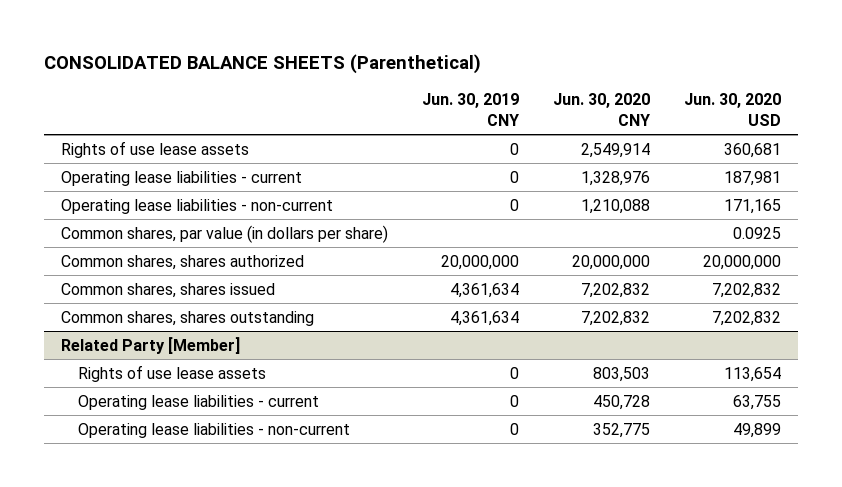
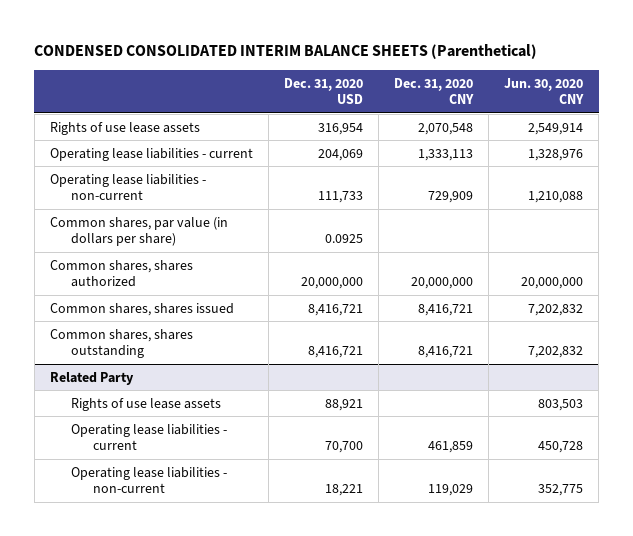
[44,54,482,75] CONSOLIDATED BALANCE SHEETS (Parenthetical) -> [34,44,538,60] CONDENSED CONSOLIDATED INTERIM BALANCE SHEETS (Parenthetical)
[422,93,520,126] Jun. 30, 2019 CNY -> none
[683,93,781,126] Jun. 30, 2020 USD -> none
none -> [284,77,364,104] Dec. 31, 2020 USD
none -> [394,77,475,104] Dec. 31, 2020 CNY
[61,336,241,354] Related Party [Member] -> [50,371,135,385] Related Party

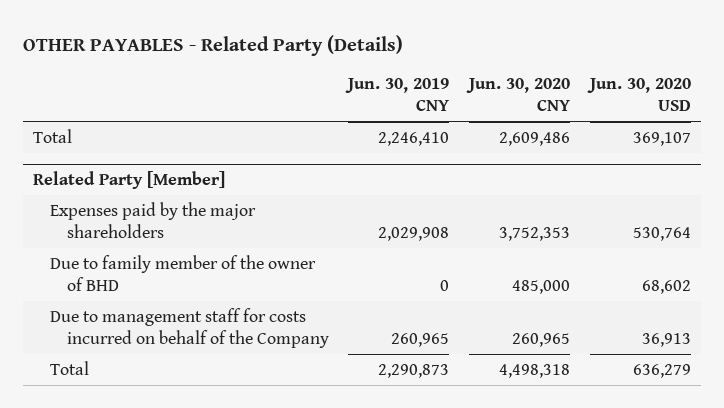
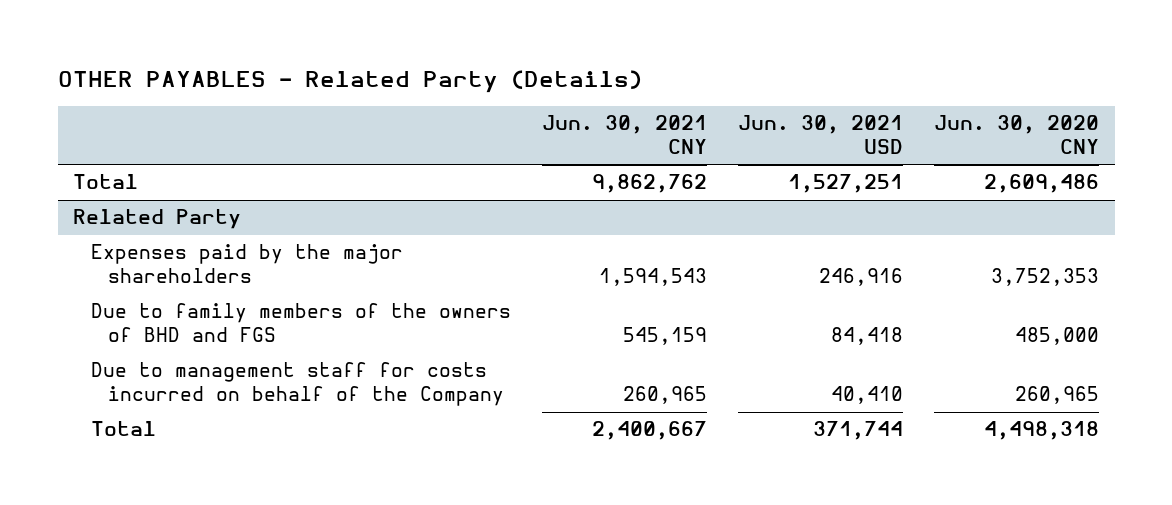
[345,78,450,112] Jun. 30, 2019 CNY -> none
[587,78,692,112] Jun. 30, 2020 USD -> none
none -> [541,115,707,155] Jun. 30, 2021 CNY
none -> [737,115,903,155] Jun. 30, 2021 USD
[33,170,226,189] Related Party [Member] -> [73,209,242,230] Related Party
[50,254,317,292] Due to family member of the owner of BHD -> [90,303,511,343] Due to family members of the owners of BHD and FGS

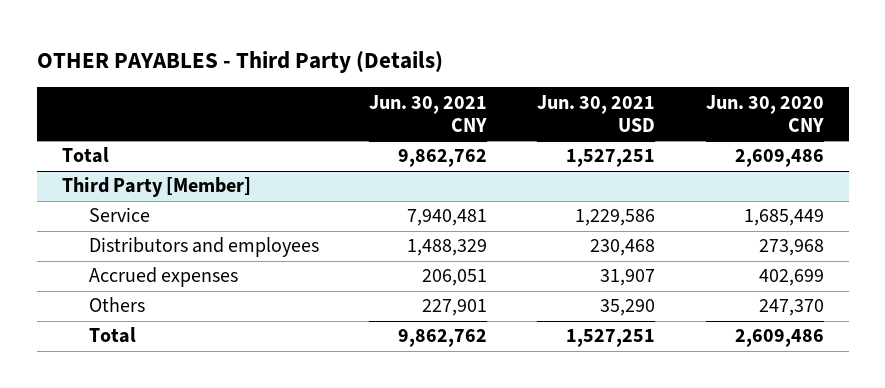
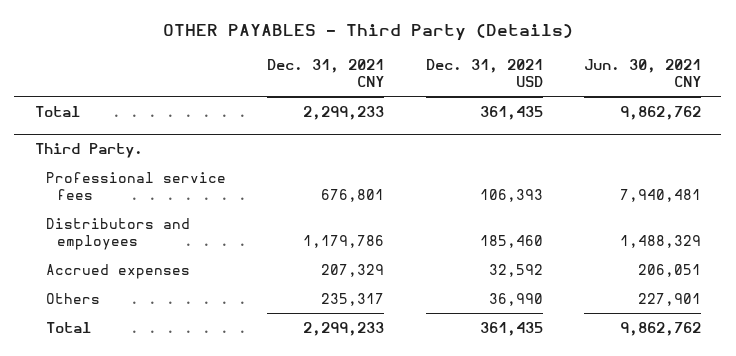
[537,94,656,132] Jun. 30, 2021 USD -> none
[705,94,824,132] Jun. 30, 2020 CNY -> none
none -> [267,58,385,88] Dec. 31, 2021 CNY
none -> [425,58,543,88] Dec. 31, 2021 USD
[61,177,251,198] Third Party [Member] -> [34,143,143,159] Third Party.
[89,207,151,223] Service -> [45,171,226,201] Professional service fees

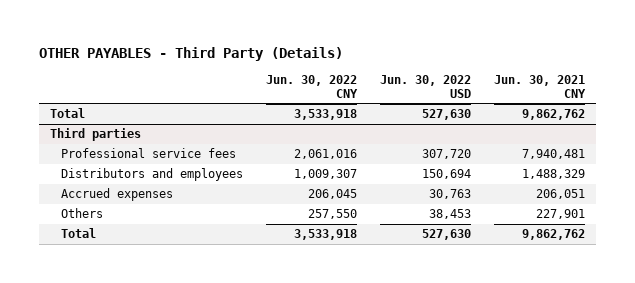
[267,58,385,88] Dec. 31, 2021 CNY -> none
[425,58,543,88] Dec. 31, 2021 USD -> none
none -> [266,74,359,98] Jun. 30, 2022 CNY
none -> [379,74,471,98] Jun. 30, 2022 USD
[34,143,143,159] Third Party. -> [50,128,142,142] Third parties

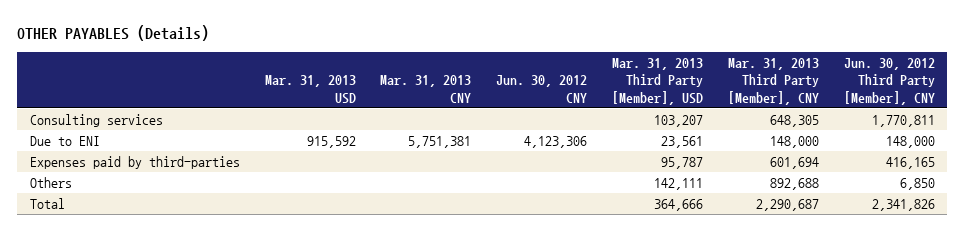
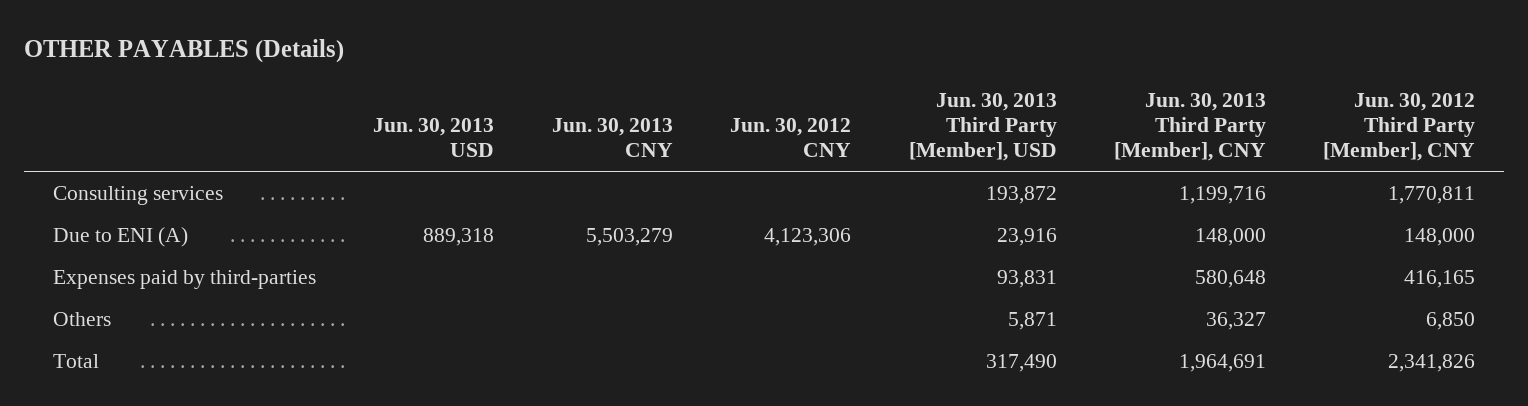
[264,75,356,104] Mar. 31, 2013 USD -> none
[380,75,472,103] Mar. 31, 2013 CNY -> none
[612,57,704,105] Mar. 31, 2013 Third Party [Member], USD -> none
[727,57,819,105] Mar. 31, 2013 Third Party [Member], CNY -> none
none -> [373,117,495,157] Jun. 30, 2013 USD
none -> [551,117,673,157] Jun. 30, 2013 CNY
none -> [908,92,1057,161] Jun. 30, 2013 Third Party [Member], USD
none -> [1114,92,1267,161] Jun. 30, 2013 Third Party [Member], CNY
[29,135,100,146] Due to ENI -> [52,227,188,248] Due to ENI (A)

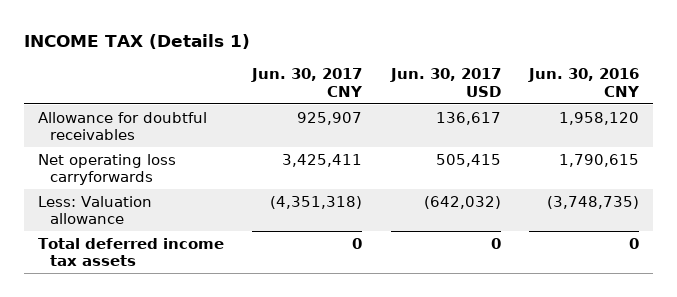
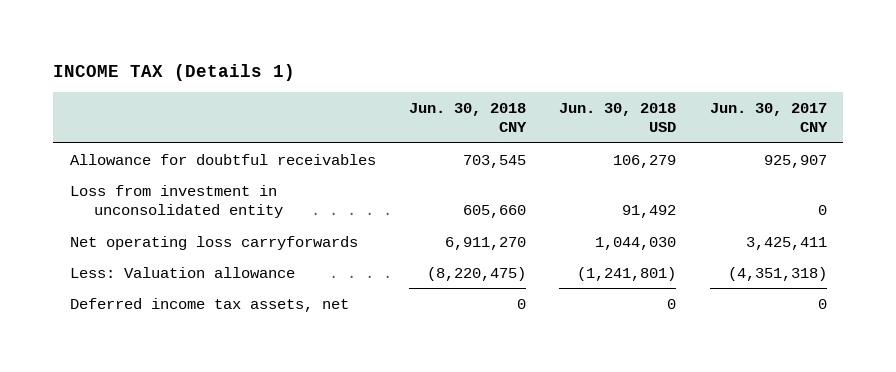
[389,68,501,97] Jun. 30, 2017 USD -> none
[528,68,641,97] Jun. 30, 2016 CNY -> none
none -> [408,102,527,133] Jun. 30, 2018 CNY
none -> [559,102,677,133] Jun. 30, 2018 USD
none -> [69,184,283,219] Loss from investment in unconsolidated entity
[38,237,225,267] Total deferred income tax assets -> [69,297,349,312] Deferred income tax assets, net

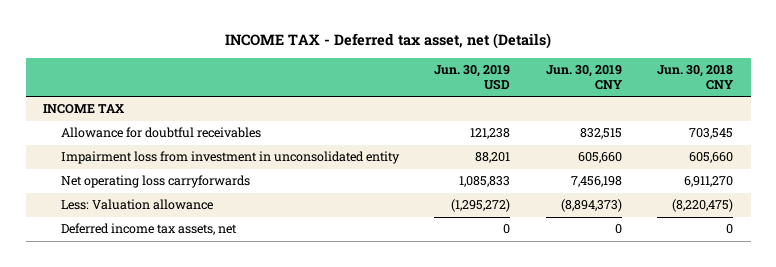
[52,63,295,81] INCOME TAX (Details 1) -> [225,33,552,50] INCOME TAX - Deferred tax asset, net (Details)
[559,102,677,133] Jun. 30, 2018 USD -> none
[709,102,828,133] Jun. 30, 2017 CNY -> none
none -> [434,65,511,90] Jun. 30, 2019 USD
none -> [545,65,622,90] Jun. 30, 2019 CNY
none -> [43,104,125,115] INCOME TAX
[69,184,283,219] Loss from investment in unconsolidated entity -> [61,151,401,165] Impairment loss from investment in unconsolidated entity

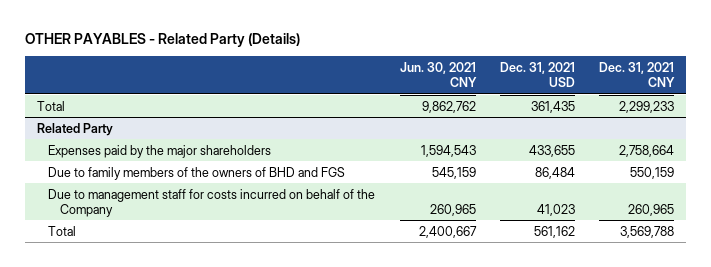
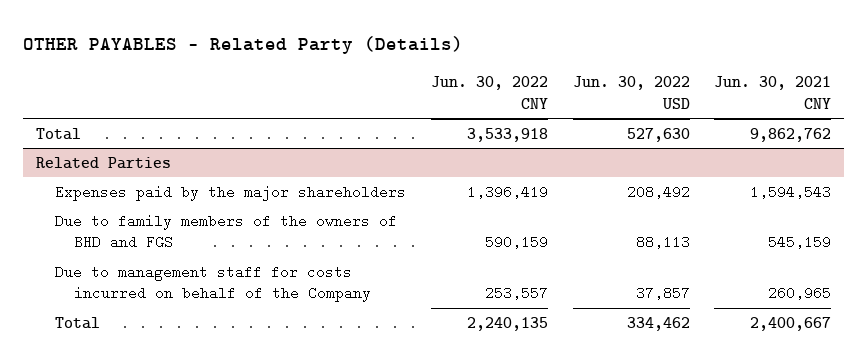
[500,61,576,88] Dec. 31, 2021 USD -> none
[599,61,676,88] Dec. 31, 2021 CNY -> none
none -> [430,76,548,109] Jun. 30, 2022 CNY
none -> [572,76,690,109] Jun. 30, 2022 USD
[36,122,113,136] Related Party -> [35,156,171,169] Related Parties

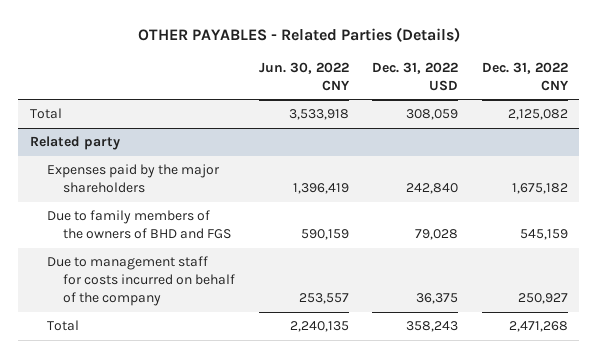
[23,35,464,54] OTHER PAYABLES - Related Party (Details) -> [137,26,460,42] OTHER PAYABLES - Related Parties (Details)
[572,76,690,109] Jun. 30, 2022 USD -> none
[714,76,832,109] Jun. 30, 2021 CNY -> none
none -> [372,61,459,91] Dec. 31, 2022 USD
none -> [481,61,569,91] Dec. 31, 2022 CNY
[35,156,171,169] Related Parties -> [29,136,120,151] Related party
[54,264,372,303] Due to management staff for costs incurred on behalf of the Company -> [46,256,236,307] Due to management staff for costs incurred on behalf of the company

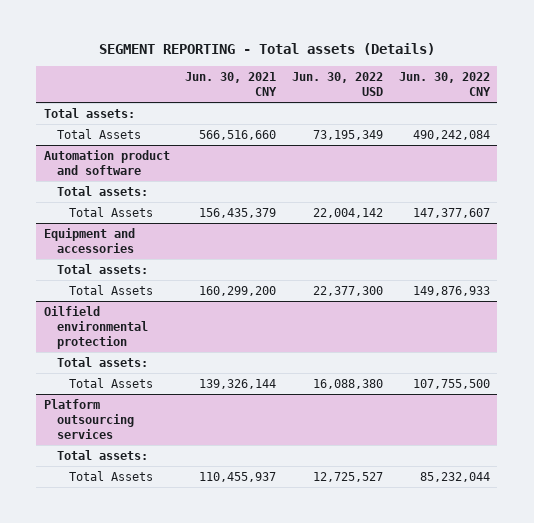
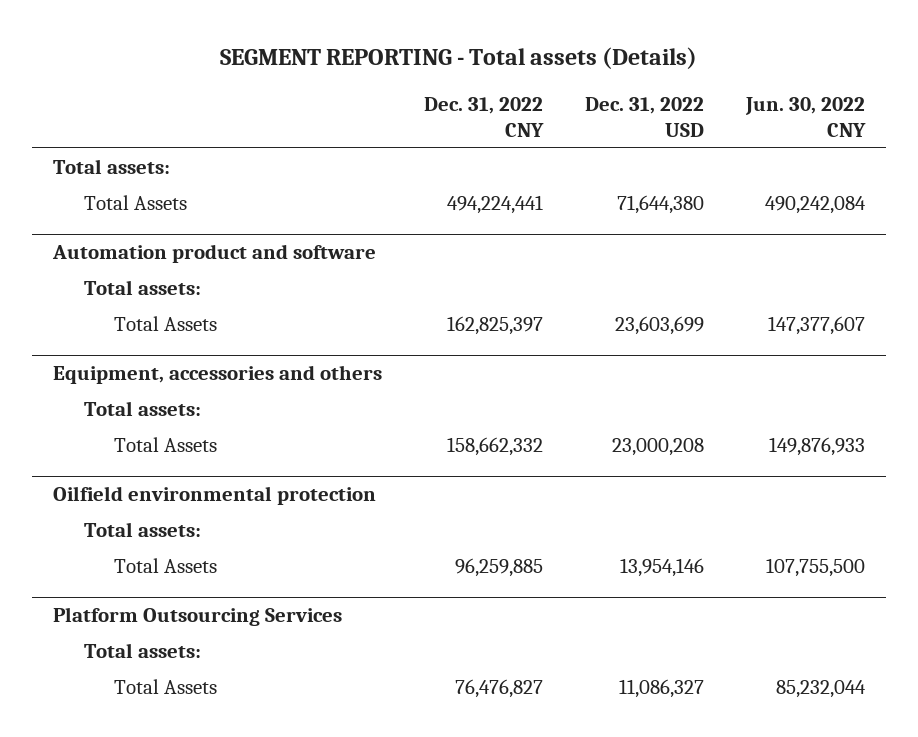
[185,71,278,96] Jun. 30, 2021 CNY -> none
[292,71,384,96] Jun. 30, 2022 USD -> none
none -> [424,96,545,137] Dec. 31, 2022 CNY
none -> [585,96,705,137] Dec. 31, 2022 USD
[43,227,135,253] Equipment and accessories -> [53,365,383,385] Equipment, accessories and others
[43,398,134,439] Platform outsourcing services -> [53,607,343,627] Platform Outsourcing Services

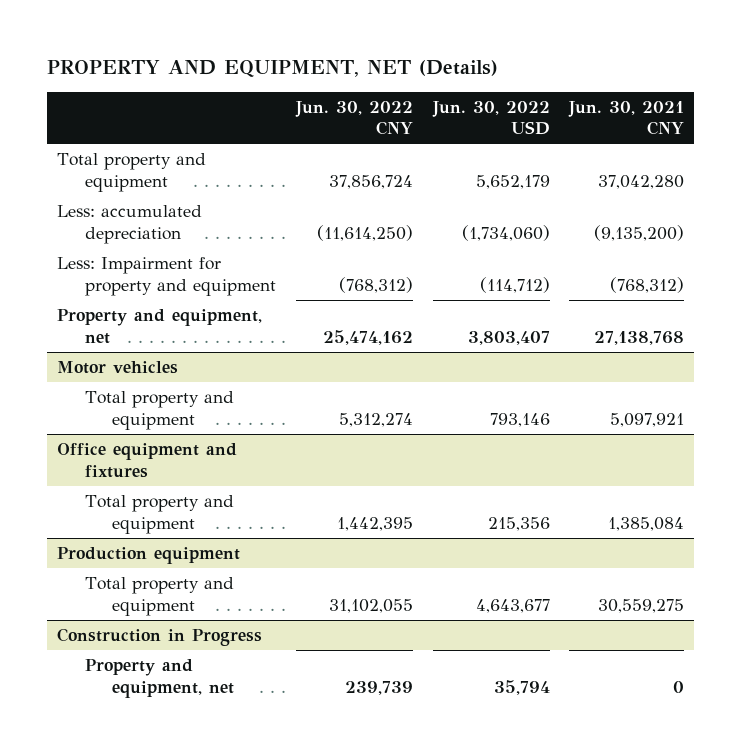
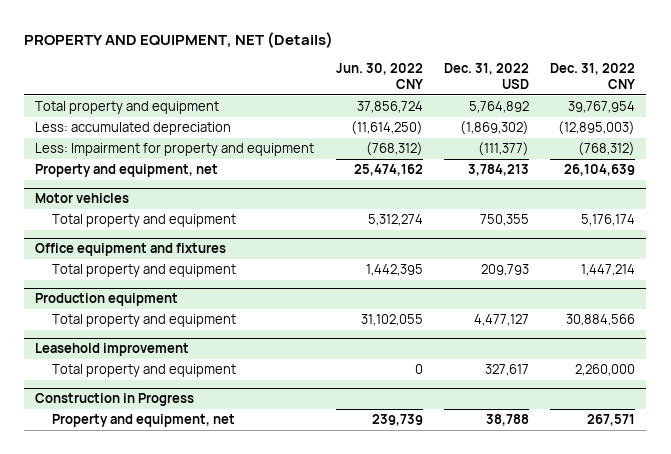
[431,100,550,136] Jun. 30, 2022 USD -> none
[568,100,685,136] Jun. 30, 2021 CNY -> none
none -> [444,62,530,90] Dec. 31, 2022 USD
none -> [550,62,636,90] Dec. 31, 2022 CNY
none -> [35,343,190,357] Leasehold improvement
none -> [52,364,237,378] Total property and equipment

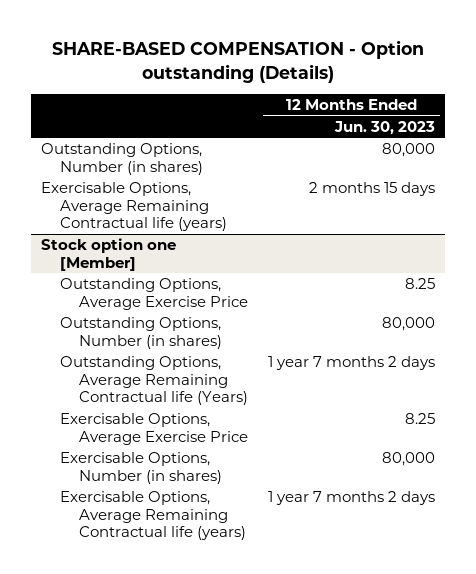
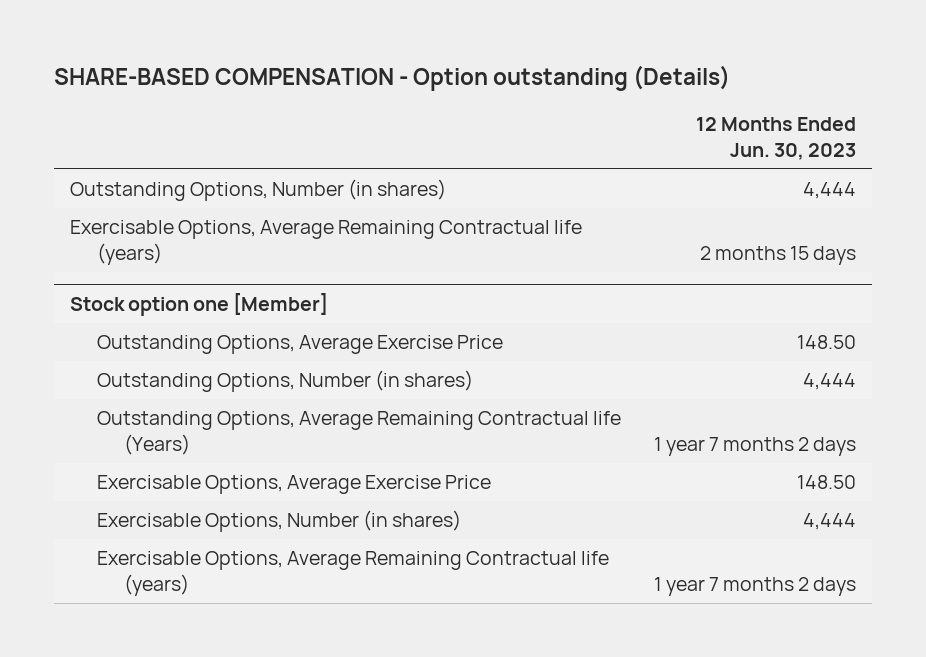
[382,143,436,158] 80,000 -> [802,182,856,200] 4,444
[405,278,436,290] 8.25 -> [796,335,856,350] 148.50
[382,317,436,332] 80,000 -> [802,373,856,391] 4,444
[405,413,436,425] 8.25 -> [796,475,856,490] 148.50
[382,452,436,467] 80,000 -> [802,513,856,531] 4,444

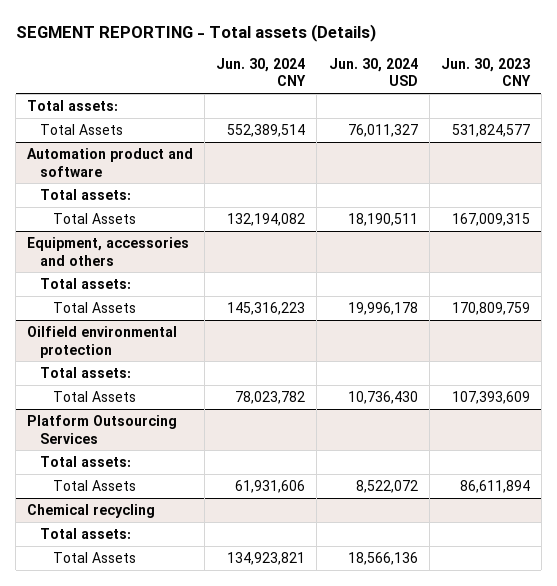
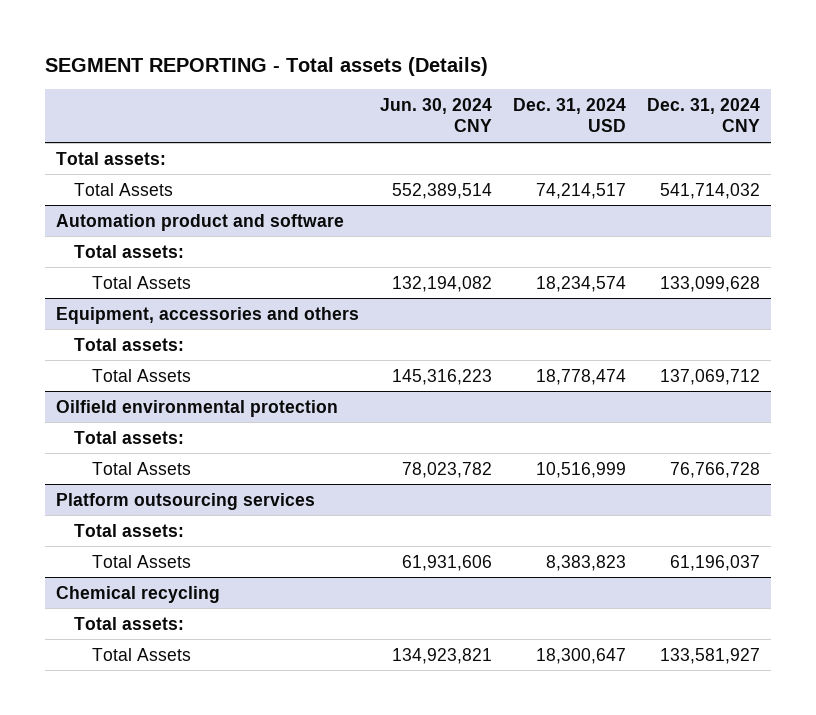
[328,57,418,87] Jun. 30, 2024 USD -> none
[440,57,531,87] Jun. 30, 2023 CNY -> none
none -> [513,97,627,133] Dec. 31, 2024 USD
none -> [647,97,761,133] Dec. 31, 2024 CNY
[27,414,178,444] Platform Outsourcing Services -> [55,492,315,510] Platform outsourcing services

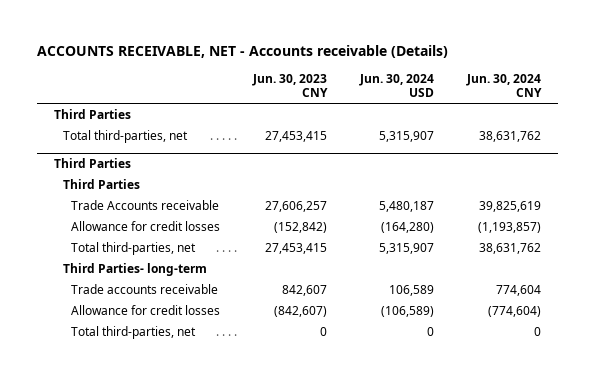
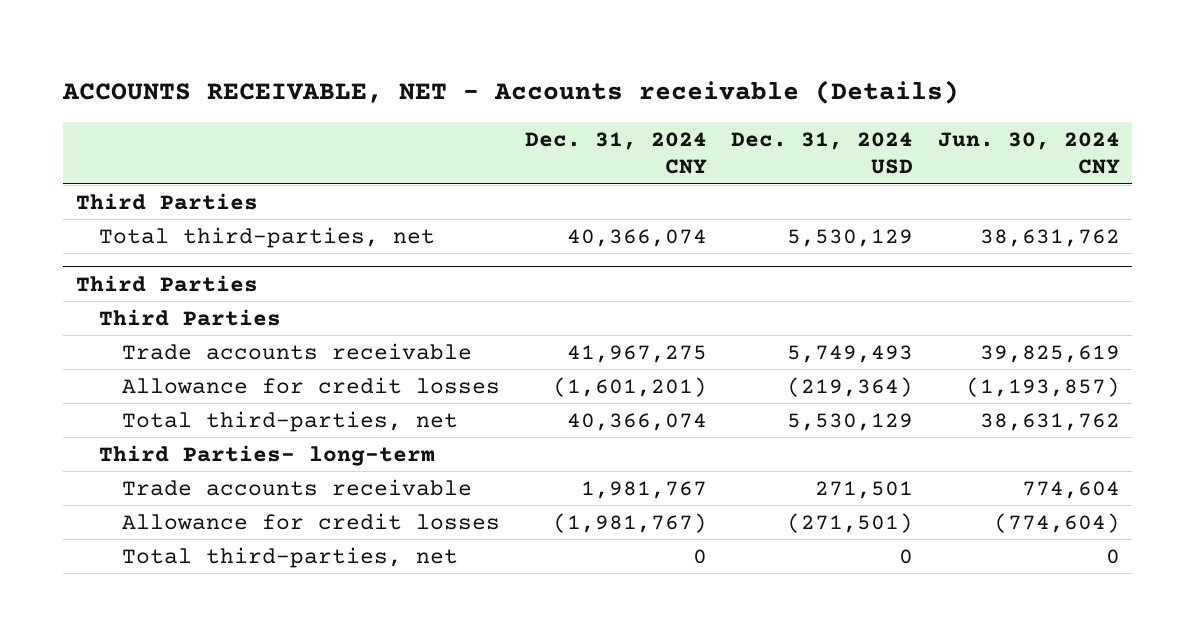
[252,73,329,97] Jun. 30, 2023 CNY -> none
[359,73,435,97] Jun. 30, 2024 USD -> none
none -> [524,131,707,175] Dec. 31, 2024 CNY
none -> [731,131,914,175] Dec. 31, 2024 USD
[71,199,220,210] Trade Accounts receivable -> [122,342,473,360] Trade accounts receivable

